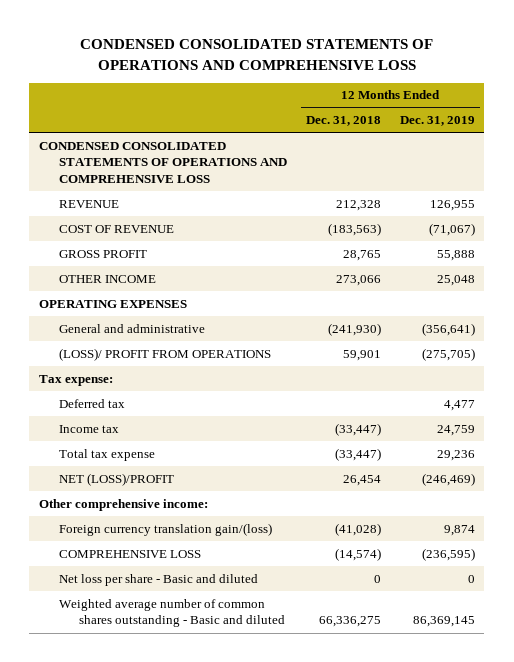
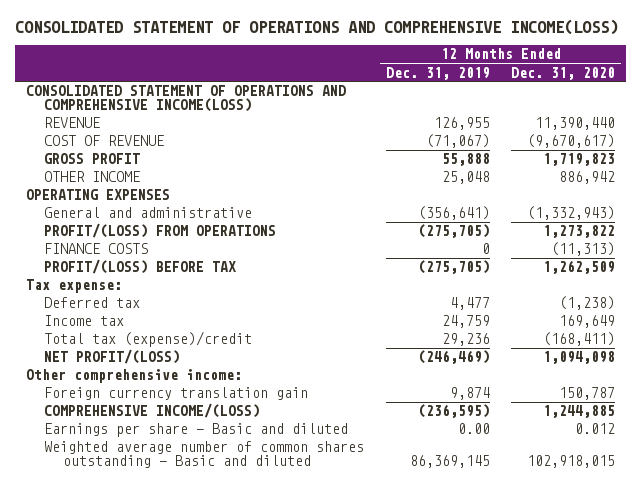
[79,39,433,70] CONDENSED CONSOLIDATED STATEMENTS OF OPERATIONS AND COMPREHENSIVE LOSS -> [15,19,619,36] CONSOLIDATED STATEMENT OF OPERATIONS AND COMPREHENSIVE INCOME(LOSS)
[305,116,381,127] Dec. 31, 2018 -> none
none -> [511,66,616,80] Dec. 31, 2020
[38,141,287,184] CONDENSED CONSOLIDATED STATEMENTS OF OPERATIONS AND COMPREHENSIVE LOSS -> [25,85,346,113] CONSOLIDATED STATEMENT OF OPERATIONS AND COMPREHENSIVE INCOME(LOSS)
[58,347,271,361] (LOSS)/ PROFIT FROM OPERATIONS -> [44,223,277,239] PROFIT/(LOSS) FROM OPERATIONS
none -> [44,243,149,255] FINANCE COSTS
none -> [44,259,237,275] PROFIT/(LOSS) BEFORE TAX
[58,448,155,461] Total tax expense -> [44,331,253,348] Total tax (expense)/credit
[58,472,174,486] NET (LOSS)/PROFIT -> [44,349,181,365] NET PROFIT/(LOSS)
[58,522,272,536] Foreign currency translation gain/(loss) -> [44,387,309,401] Foreign currency translation gain
[58,549,201,558] COMPREHENSIVE LOSS -> [44,403,261,419] COMPREHENSIVE INCOME/(LOSS)
[58,573,258,586] Net loss per share - Basic and diluted -> [44,423,349,438] Earnings per share - Basic and diluted
[467,574,475,583] 0 -> [457,423,490,435] 0.00

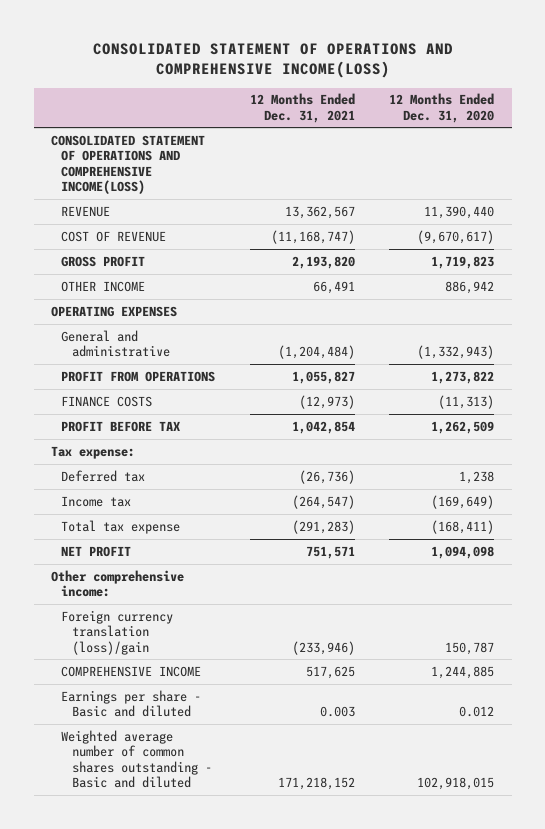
[385,66,490,80] Dec. 31, 2019 -> none
none -> [249,93,355,123] 12 Months Ended Dec. 31, 2021
[44,223,277,239] PROFIT/(LOSS) FROM OPERATIONS -> [61,370,216,382] PROFIT FROM OPERATIONS
[44,259,237,275] PROFIT/(LOSS) BEFORE TAX -> [61,420,181,432] PROFIT BEFORE TAX
[559,296,616,311] (1,238) -> [459,470,495,484] 1,238
[559,315,616,329] 169,649 -> [431,494,495,509] (169,649)
[44,331,253,348] Total tax (expense)/credit -> [61,519,181,534] Total tax expense
[44,349,181,365] NET PROFIT/(LOSS) -> [61,545,132,557] NET PROFIT
[44,387,309,401] Foreign currency translation gain -> [61,609,174,655] Foreign currency translation (loss)/gain
[44,403,261,419] COMPREHENSIVE INCOME/(LOSS) -> [61,665,202,677] COMPREHENSIVE INCOME

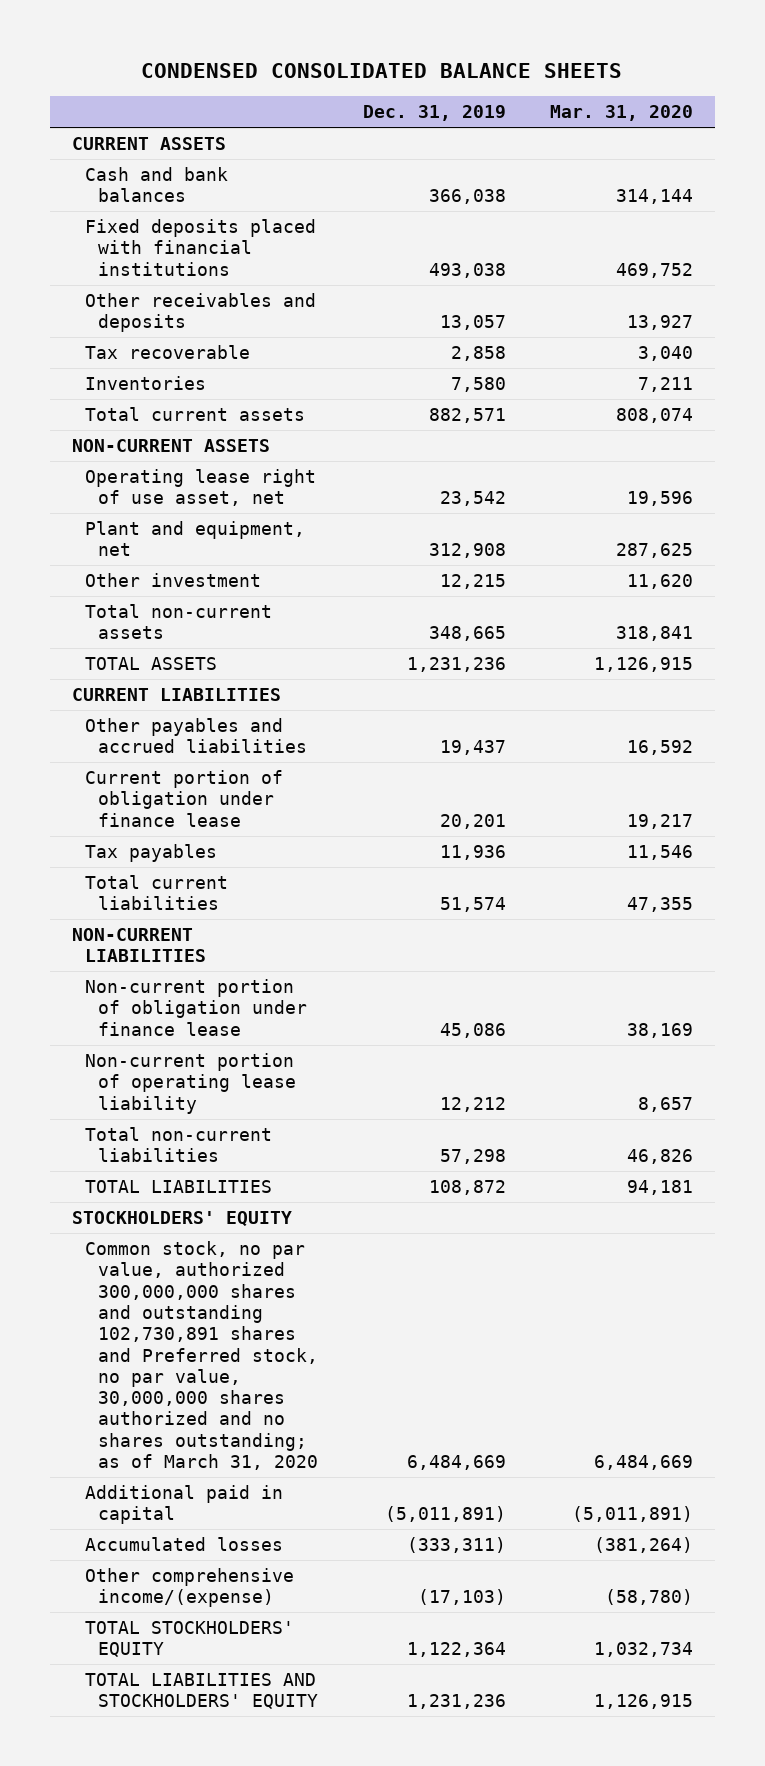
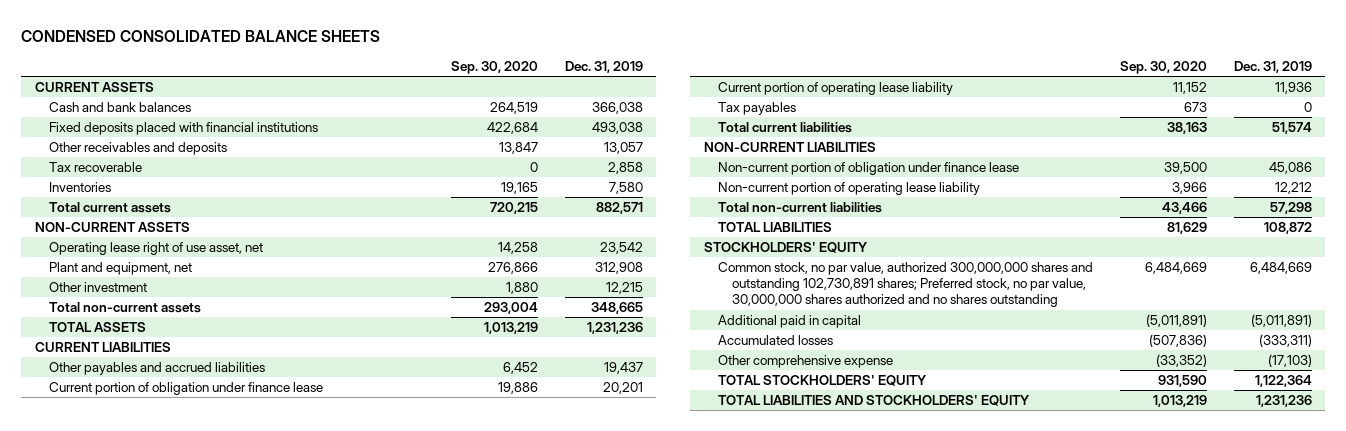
[549,105,693,122] Mar. 31, 2020 -> none
none -> [450,61,538,75] Sep. 30, 2020
none -> [717,82,953,96] Current portion of operating lease liability
[439,845,506,861] 11,936 -> [1303,102,1312,113] 0
[85,1241,319,1470] Common stock, no par value, authorized 300,000,000 shares and outstanding 102,730,891 shares and Preferred stock, no par value, 30,000,000 shares authorized and no shares outstanding; as of March 31, 2020 -> [717,262,1093,308] Common stock, no par value, authorized 300,000,000 shares and outstanding 102,730,891 shares; Preferred stock, no par value, 30,000,000 shares authorized and no shares outstanding
[85,1568,295,1608] Other comprehensive income/(expense) -> [717,355,893,369] Other comprehensive expense

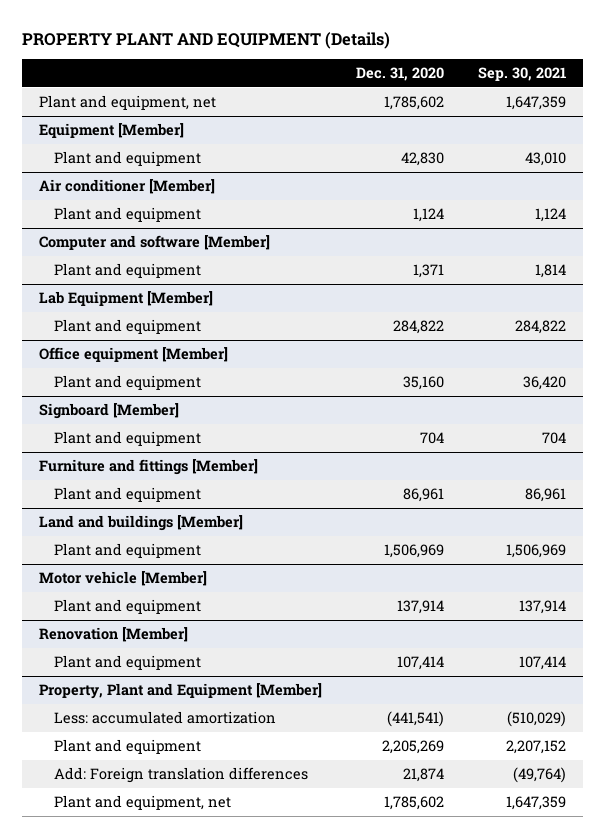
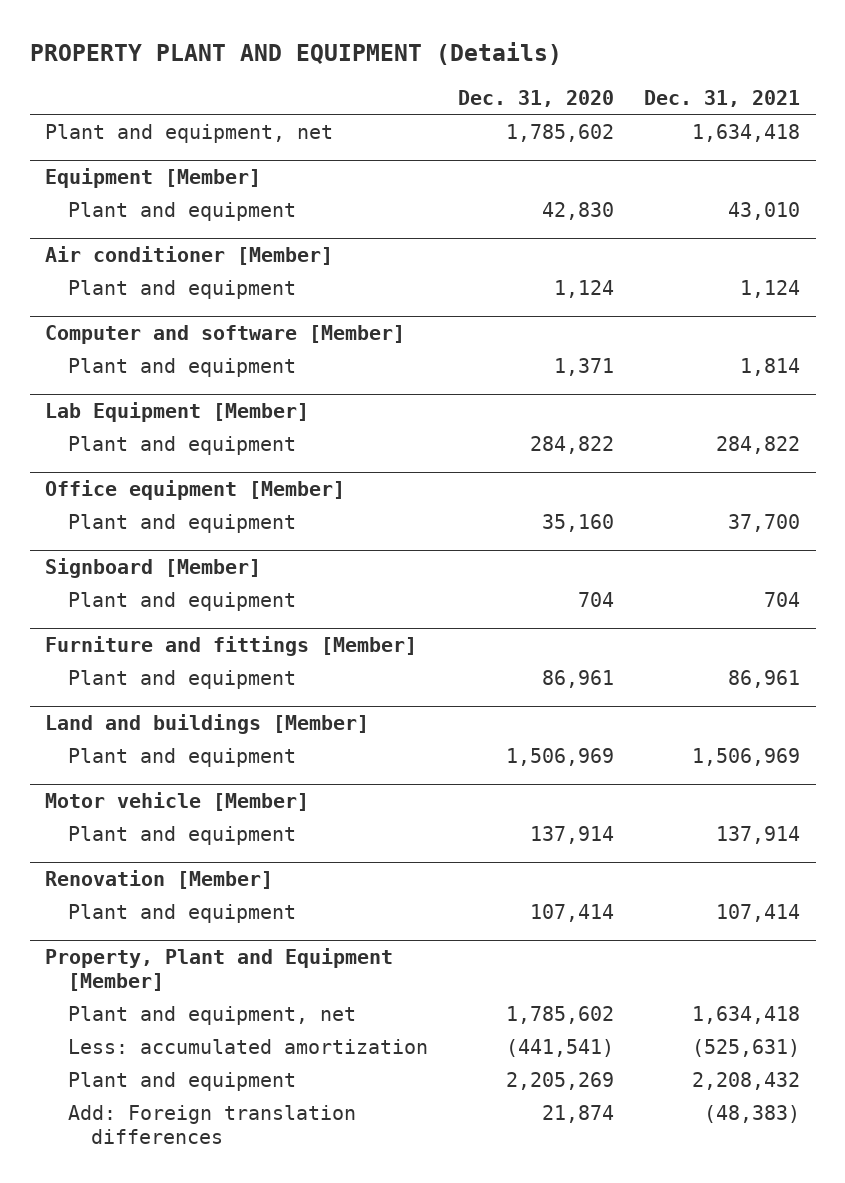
[478,67,567,82] Sep. 30, 2021 -> none
none -> [644,90,801,108] Dec. 31, 2021
[53,795,231,811] Plant and equipment, net -> [67,1005,356,1025] Plant and equipment, net

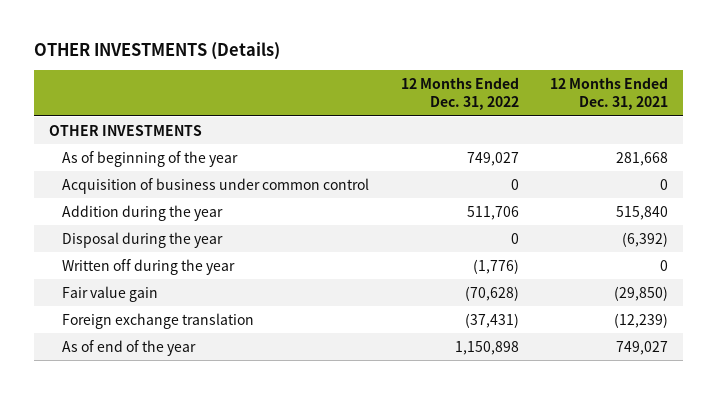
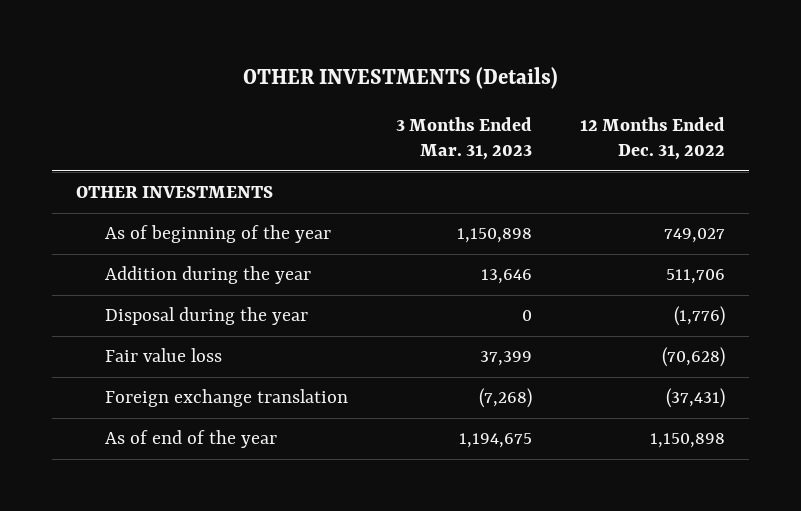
[549,76,668,111] 12 Months Ended Dec. 31, 2021 -> none
none -> [396,116,533,161] 3 Months Ended Mar. 31, 2023
[62,177,370,194] Acquisition of business under common control -> none
[62,258,236,275] Written off during the year -> none
[510,232,519,244] 0 -> [674,306,726,327] (1,776)
[62,285,159,302] Fair value gain -> [104,348,222,363] Fair value loss

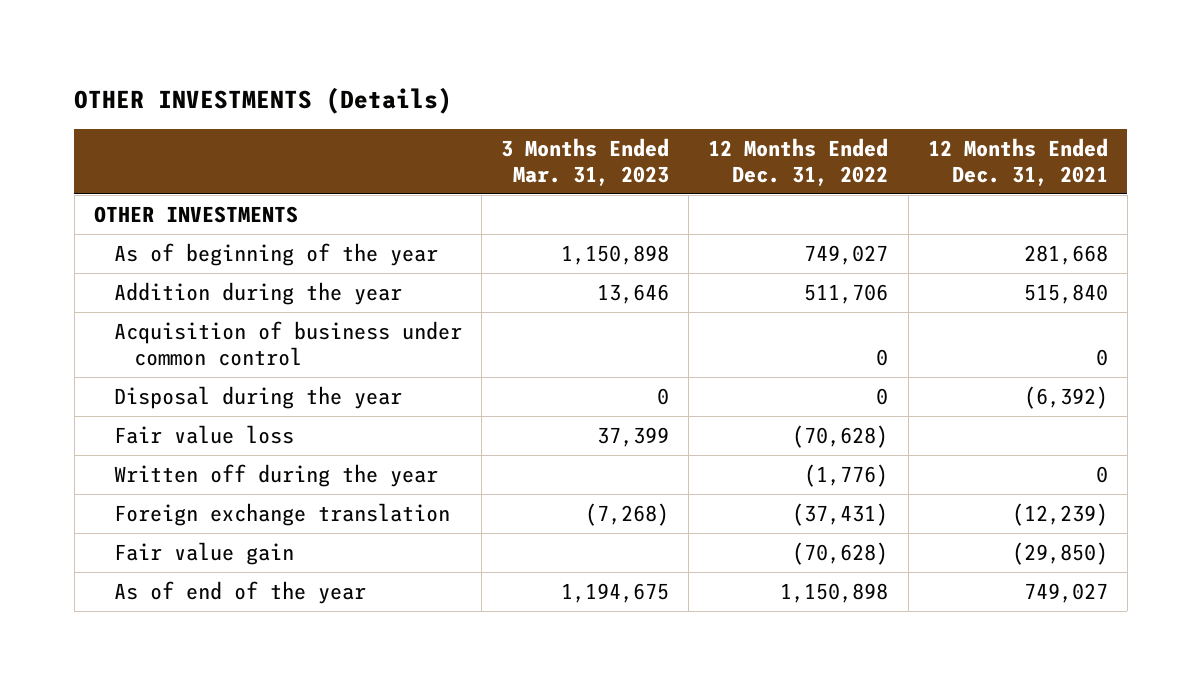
none -> [927,137,1108,186] 12 Months Ended Dec. 31, 2021
none -> [113,320,462,366] Acquisition of business under common control
[674,306,726,327] (1,776) -> [876,387,889,405] 0
none -> [113,463,438,487] Written off during the year
none -> [113,541,294,565] Fair value gain

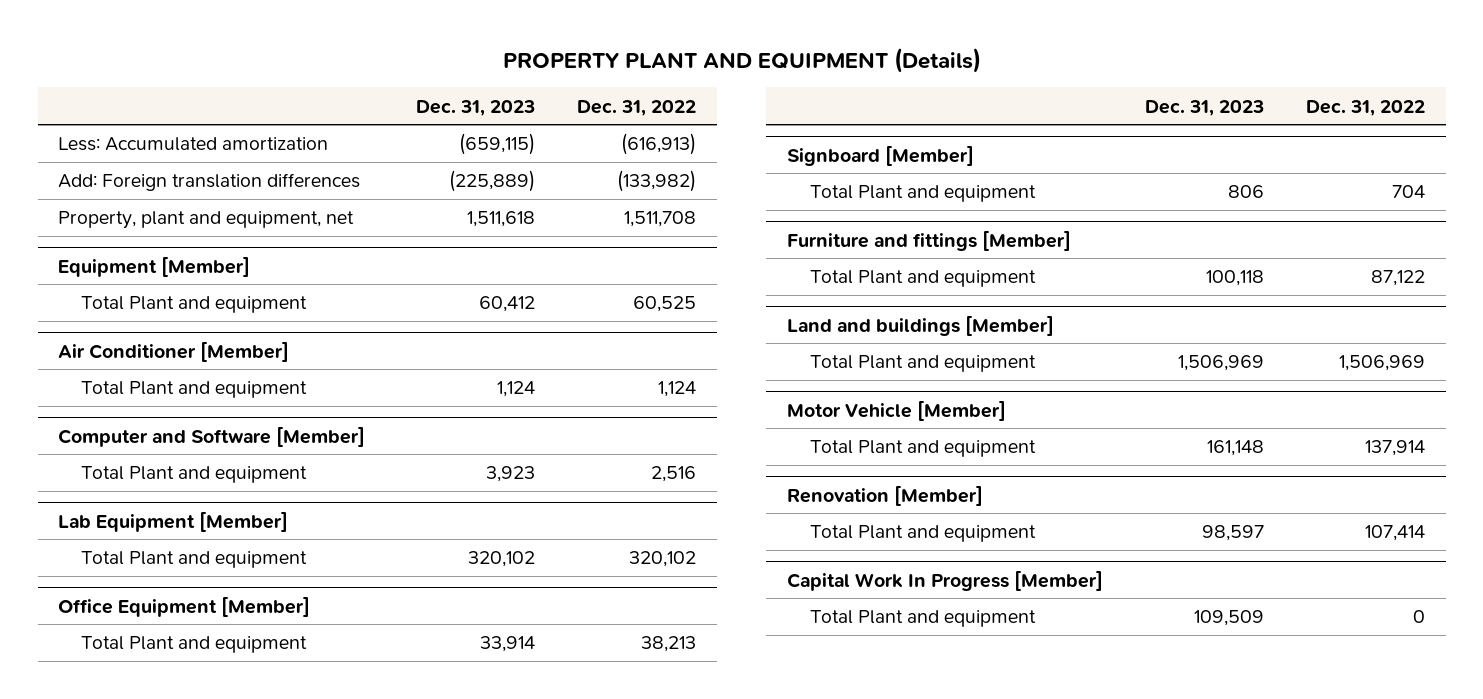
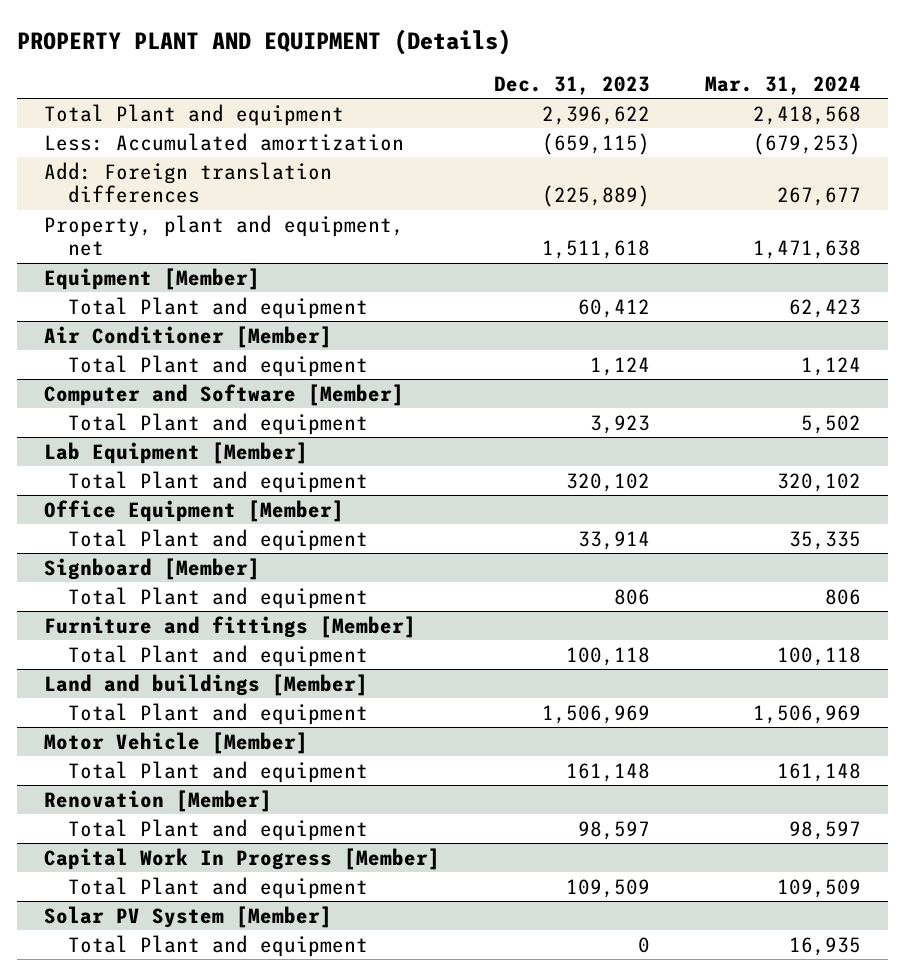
[577,99,697,116] Dec. 31, 2022 -> none
none -> [704,75,861,95] Mar. 31, 2024
none -> [44,103,345,126] Total Plant and equipment
none -> [44,905,333,928] Solar PV System [Member]
none -> [68,934,369,957] Total Plant and equipment

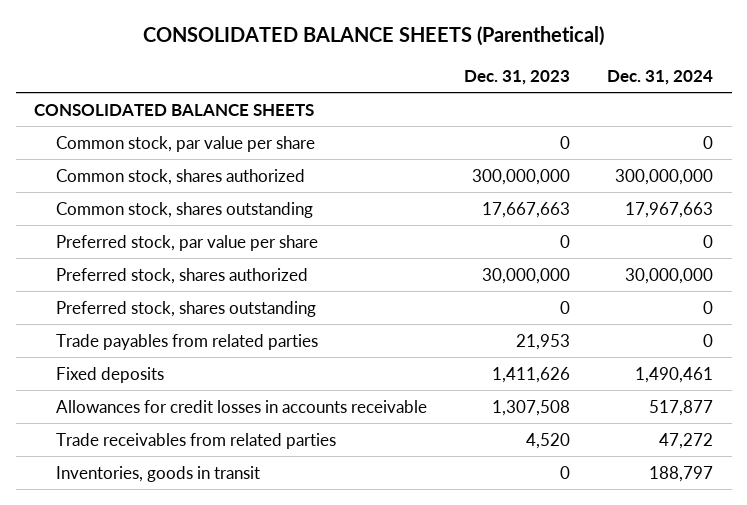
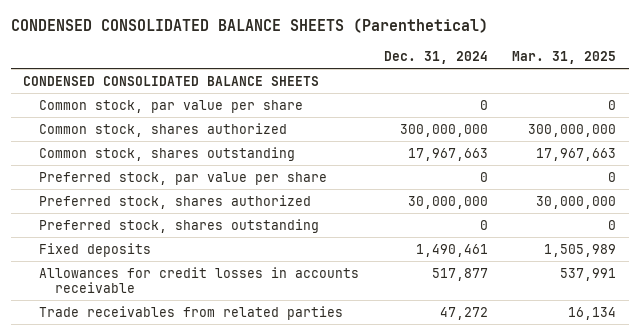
[142,26,604,47] CONSOLIDATED BALANCE SHEETS (Parenthetical) -> [11,18,489,34] CONDENSED CONSOLIDATED BALANCE SHEETS (Parenthetical)
[463,69,570,85] Dec. 31, 2023 -> none
none -> [512,51,617,65] Mar. 31, 2025
[34,103,315,116] CONSOLIDATED BALANCE SHEETS -> [23,75,320,86] CONDENSED CONSOLIDATED BALANCE SHEETS
[55,333,318,350] Trade payables from related parties -> none
[55,465,260,482] Inventories, goods in transit -> none

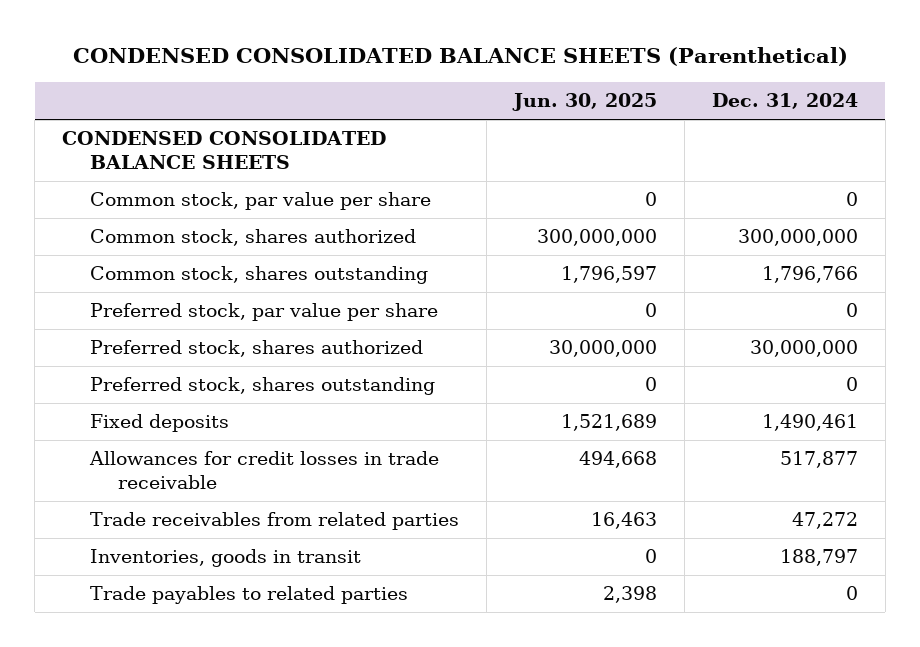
[512,51,617,65] Mar. 31, 2025 -> none
none -> [511,93,657,112] Jun. 30, 2025
[407,147,488,161] 17,967,663 -> [761,266,858,284] 1,796,766
[39,266,360,293] Allowances for credit losses in accounts receivable -> [89,451,440,489] Allowances for credit losses in trade receivable
none -> [90,549,362,568] Inventories, goods in transit
none -> [90,586,409,605] Trade payables to related parties

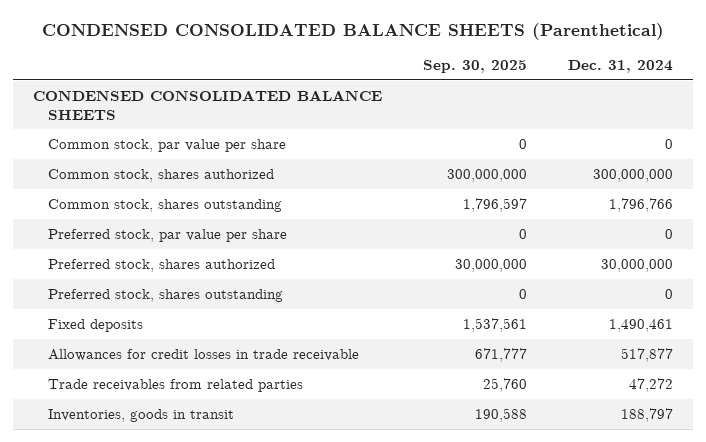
[511,93,657,112] Jun. 30, 2025 -> none
none -> [423,59,528,73] Sep. 30, 2025
[90,586,409,605] Trade payables to related parties -> none

